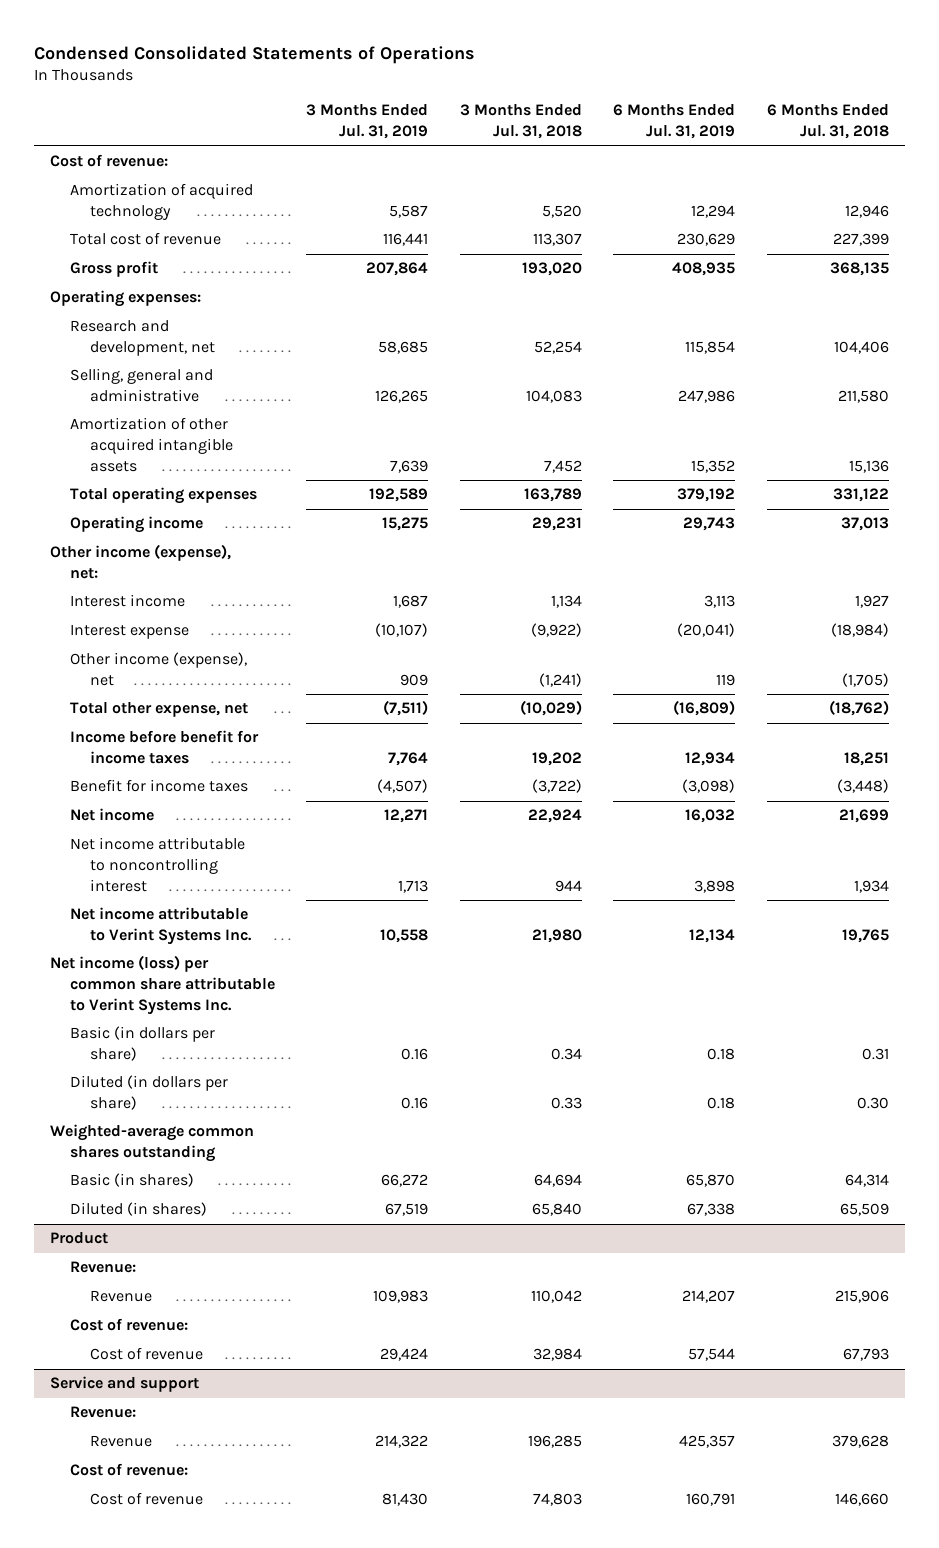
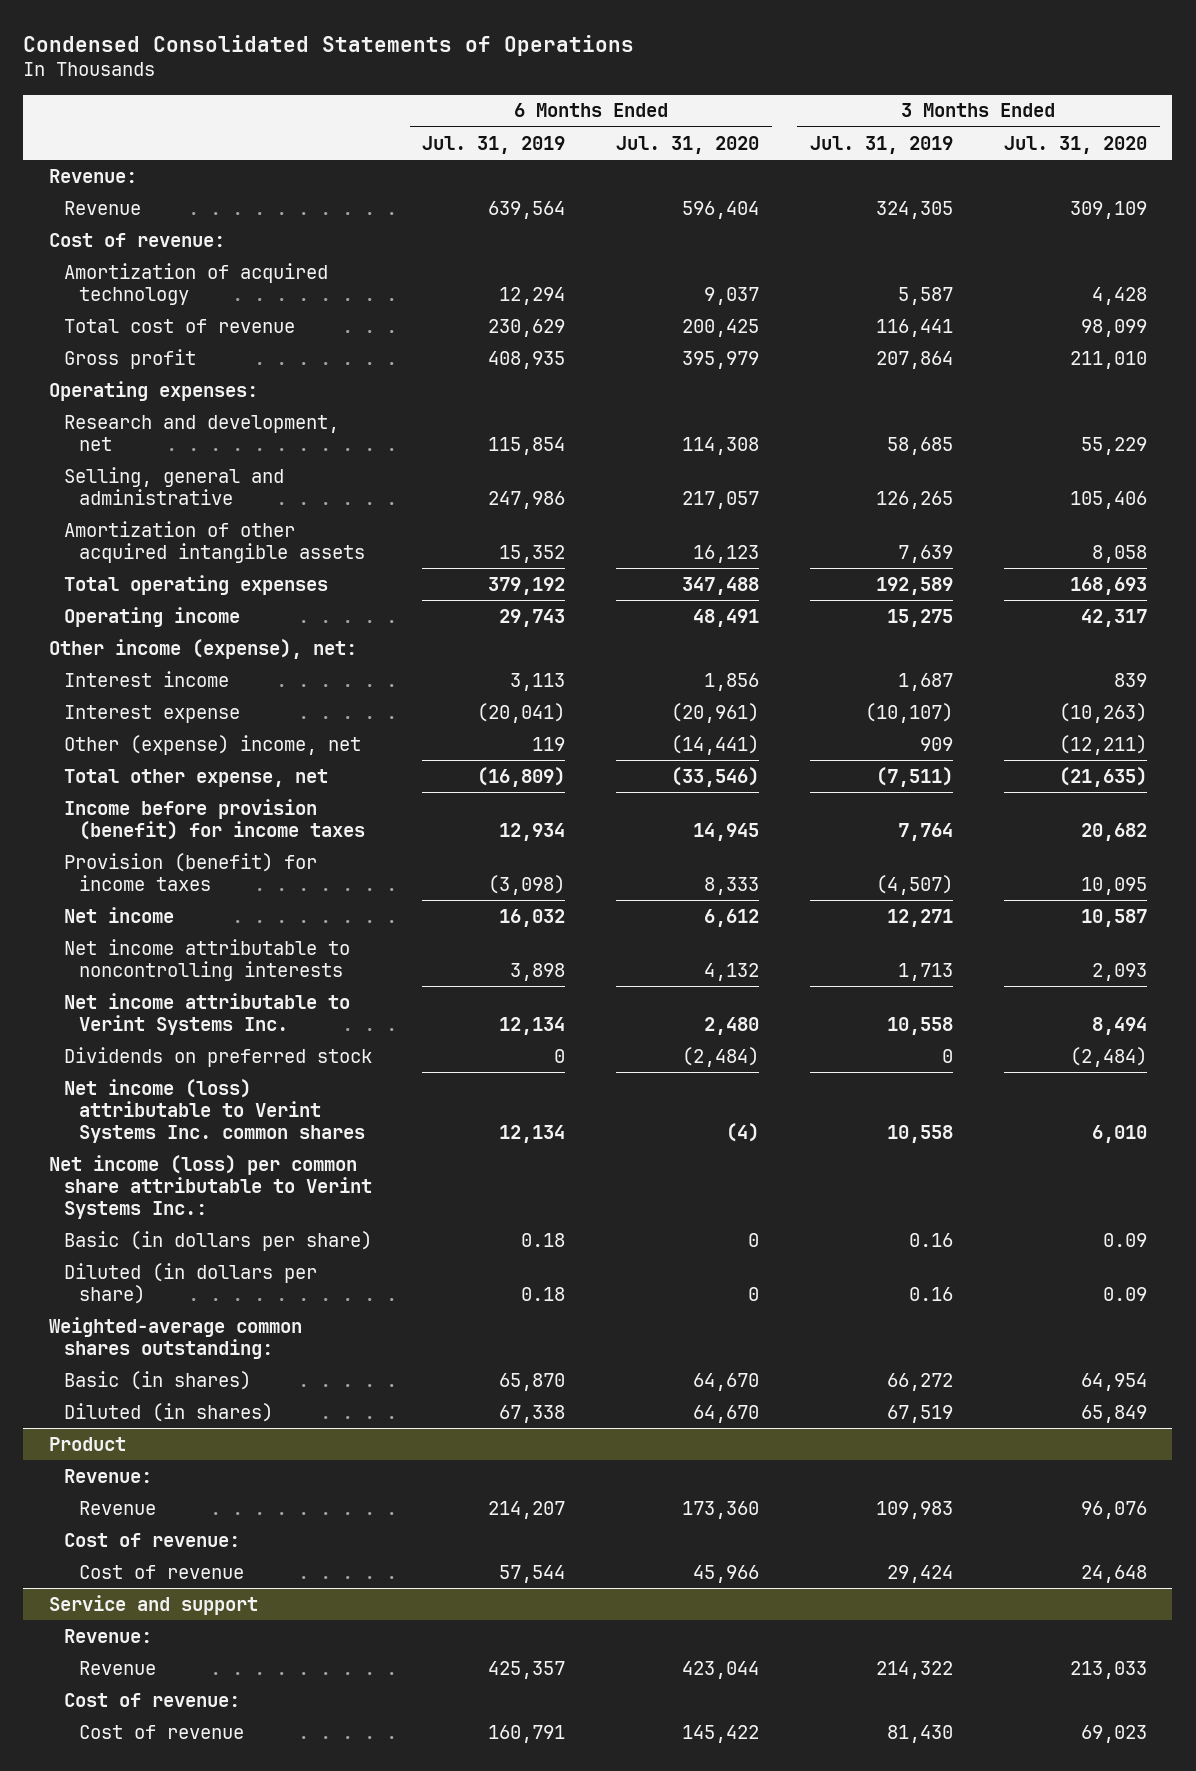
[459,104,582,140] 3 Months Ended Jul. 31, 2018 -> none
[767,104,890,140] 6 Months Ended Jul. 31, 2018 -> none
none -> [616,135,760,154] Jul. 31, 2020
none -> [1003,135,1147,154] Jul. 31, 2020
none -> [48,168,137,183] Revenue:
none -> [63,200,141,215] Revenue
[69,652,247,687] Other income (expense), net -> [63,734,361,755] Other (expense) income, net
[69,730,259,765] Income before benefit for income taxes -> [63,798,365,840] Income before provision (benefit) for income taxes
[69,779,248,793] Benefit for income taxes -> [63,852,317,891] Provision (benefit) for income taxes
[69,837,245,892] Net income attributable to noncontrolling interest -> [63,938,350,981] Net income attributable to noncontrolling interests
none -> [63,1046,372,1067] Dividends on preferred stock
none -> [63,1078,365,1143] Net income (loss) attributable to Verint Systems Inc. common shares
[49,955,275,1015] Net income (loss) per common share attributable to Verint Systems Inc. -> [48,1154,372,1219] Net income (loss) per common share attributable to Verint Systems Inc.:
[49,1124,254,1163] Weighted-average common shares outstanding -> [48,1316,302,1359] Weighted-average common shares outstanding:

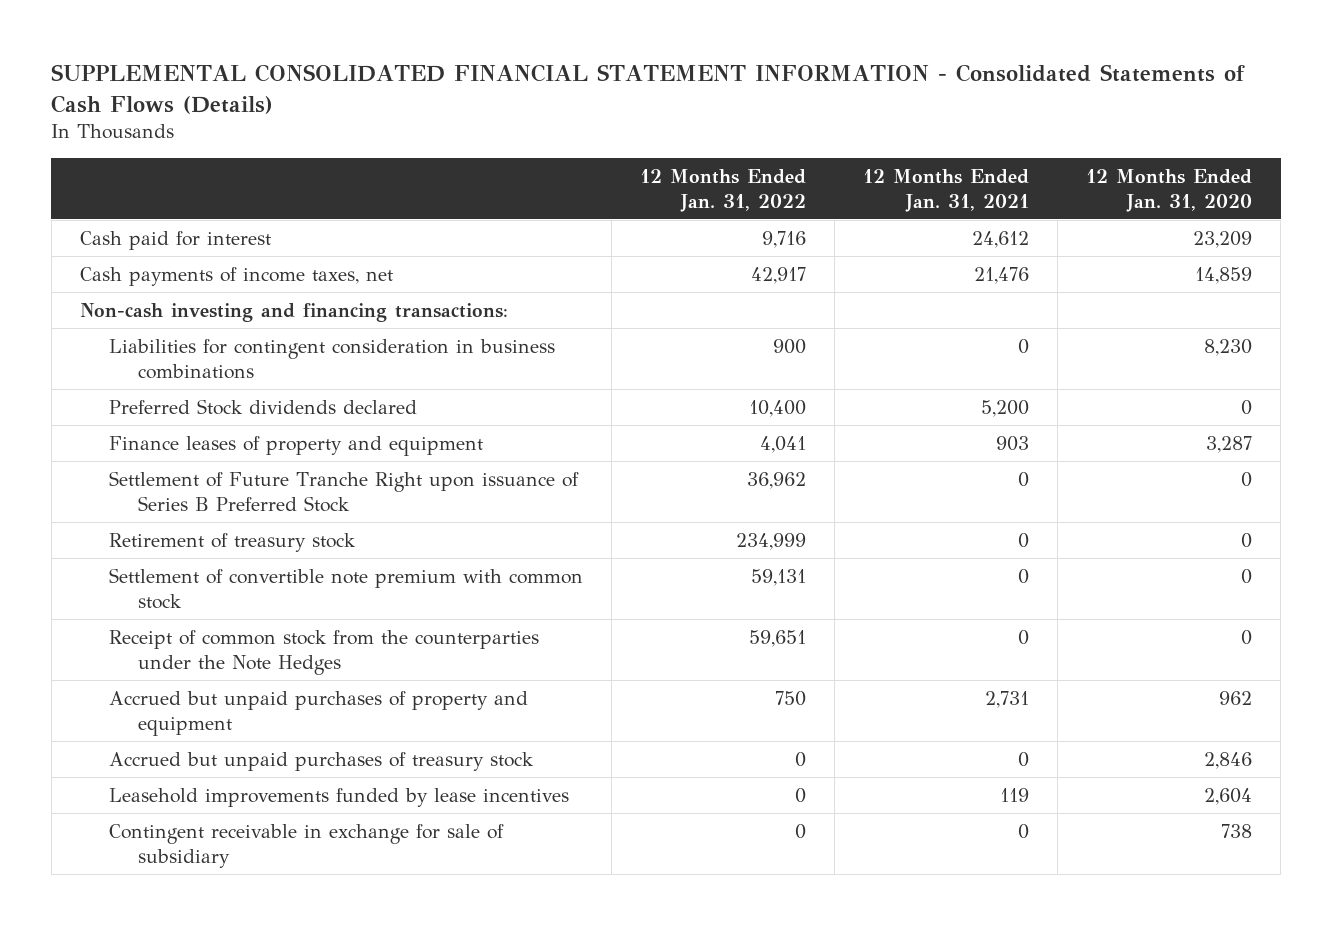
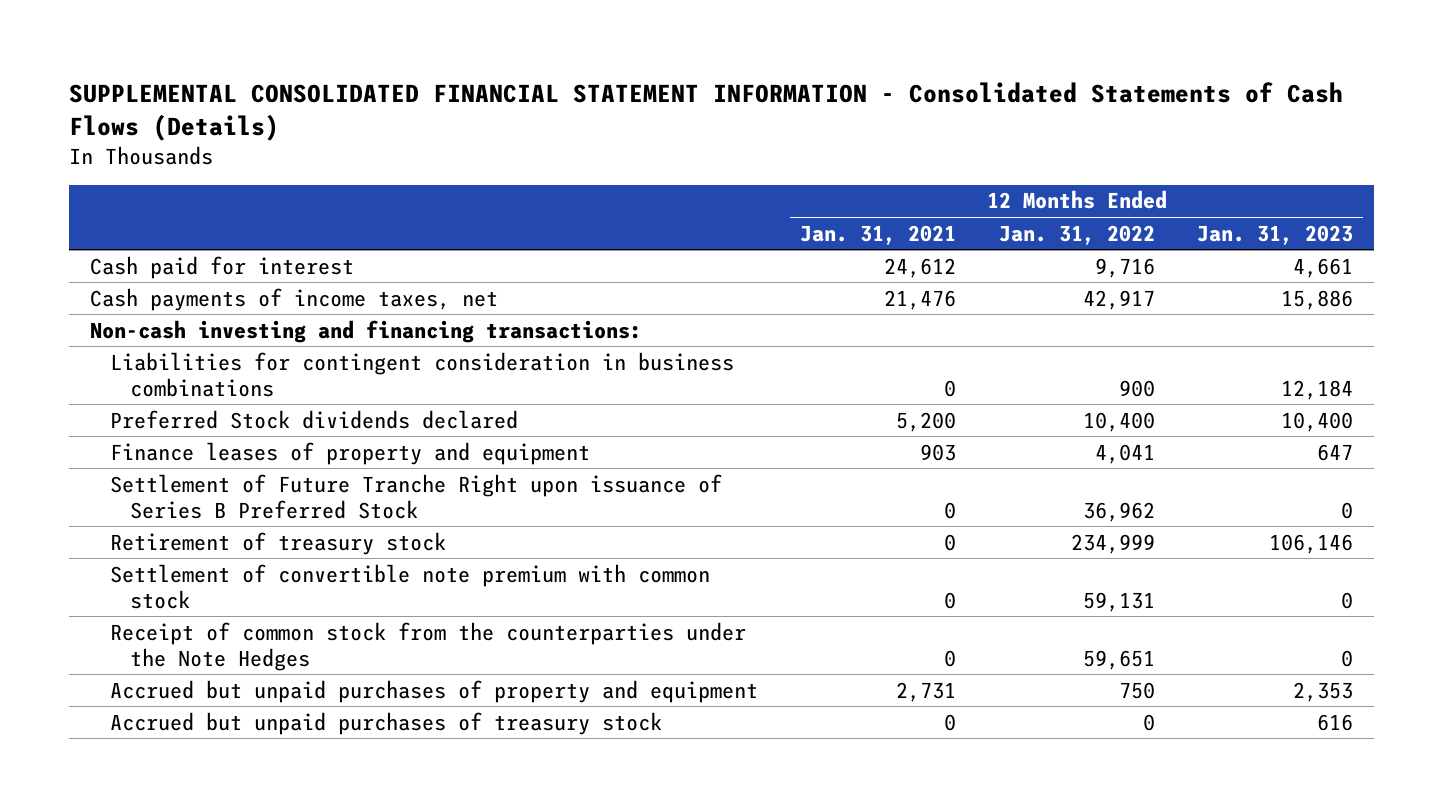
[1086,168,1253,212] 12 Months Ended Jan. 31, 2020 -> none
none -> [1196,224,1353,245] Jan. 31, 2023
[108,787,569,807] Leasehold improvements funded by lease incentives -> none
[108,823,504,868] Contingent receivable in exchange for sale of subsidiary -> none

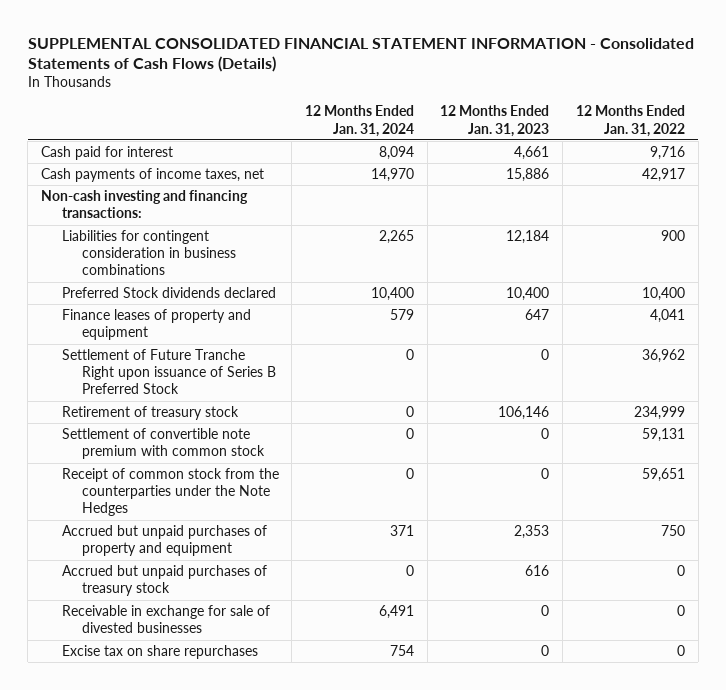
[800,224,957,245] Jan. 31, 2021 -> none
none -> [305,105,415,137] 12 Months Ended Jan. 31, 2024
none -> [61,604,270,634] Receivable in exchange for sale of divested businesses
none -> [61,644,258,659] Excise tax on share repurchases

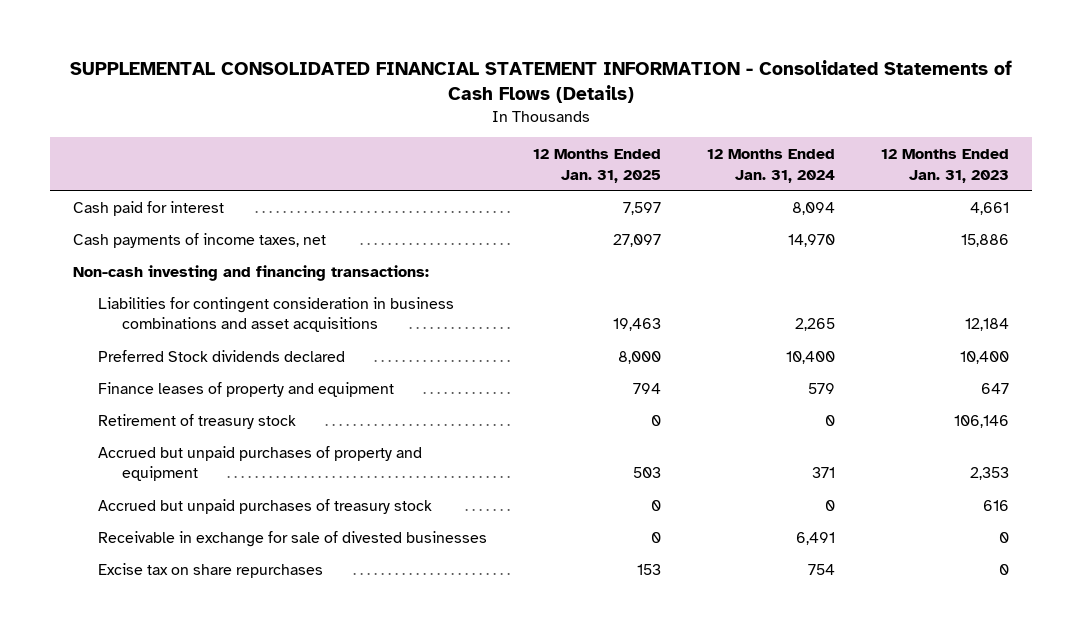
[575,105,685,137] 12 Months Ended Jan. 31, 2022 -> none
none -> [532,149,661,183] 12 Months Ended Jan. 31, 2025
[61,229,237,276] Liabilities for contingent consideration in business combinations -> [97,296,454,333] Liabilities for contingent consideration in business combinations and asset acquisitions
[61,348,277,395] Settlement of Future Tranche Right upon issuance of Series B Preferred Stock -> none
[61,427,266,460] Settlement of convertible note premium with common stock -> none
[61,467,279,517] Receipt of common stock from the counterparties under the Note Hedges -> none

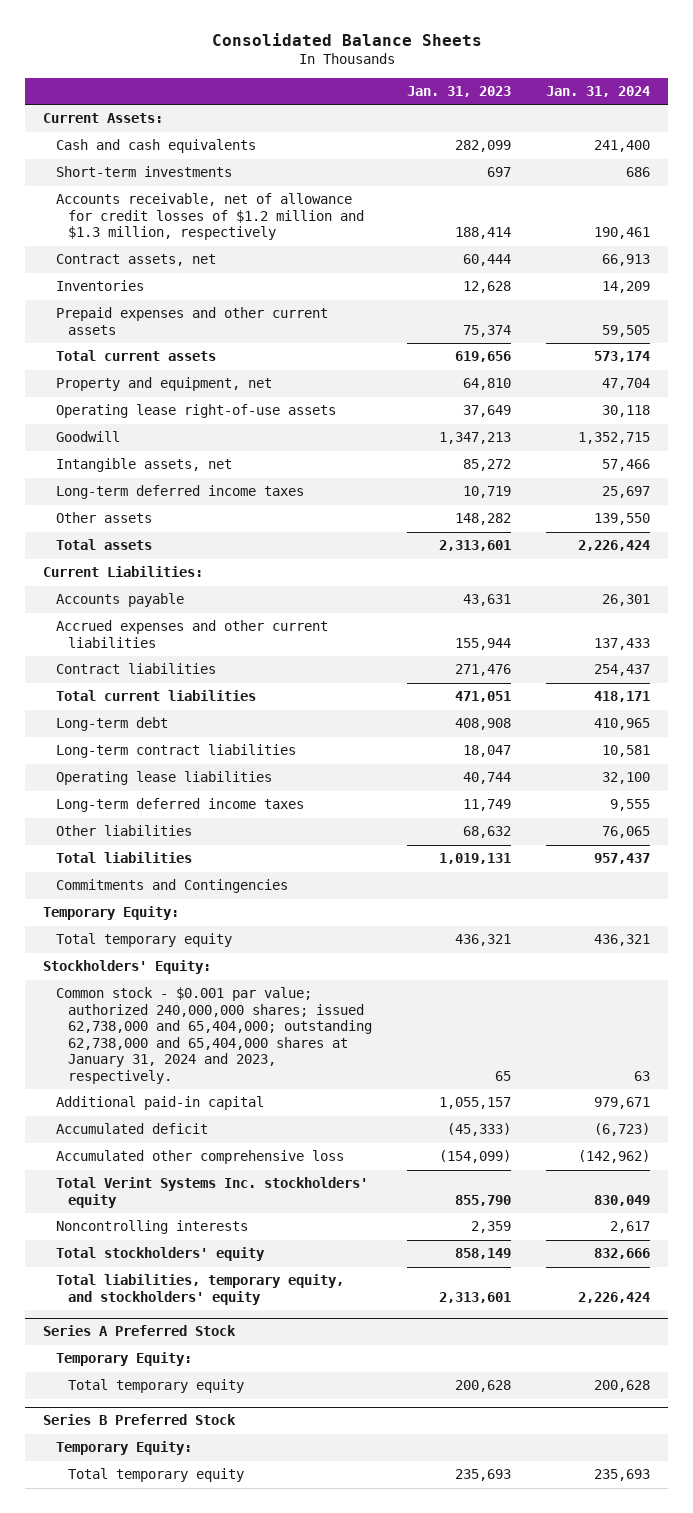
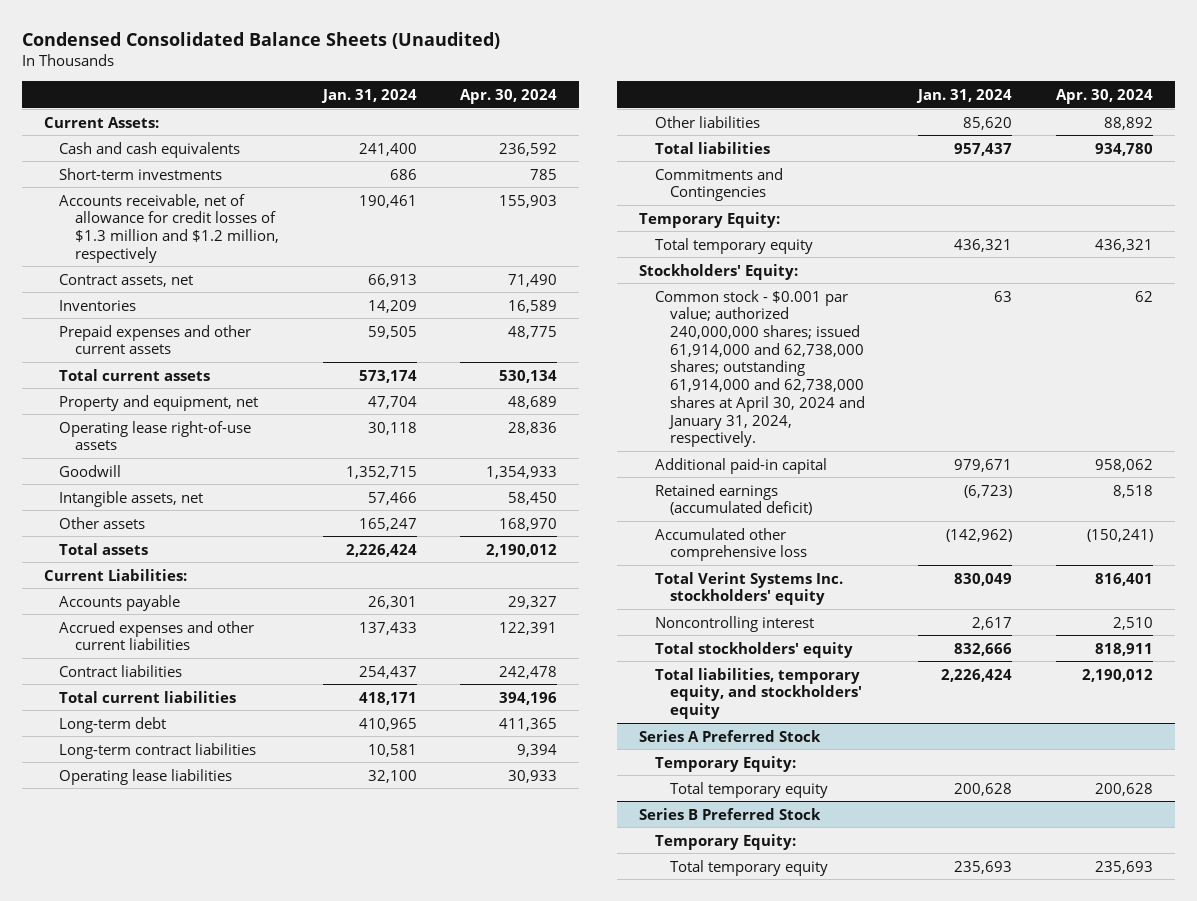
[211,33,482,47] Consolidated Balance Sheets -> [21,31,500,49] Condensed Consolidated Balance Sheets (Unaudited)
[407,85,512,97] Jan. 31, 2023 -> none
none -> [460,88,558,104] Apr. 30, 2024
[55,193,365,241] Accounts receivable, net of allowance for credit losses of $1.2 million and $1.3 million, respectively -> [59,193,279,263] Accounts receivable, net of allowance for credit losses of $1.3 million and $1.2 million, respectively
[55,485,304,500] Long-term deferred income taxes -> none
[594,513,651,526] 139,550 -> [358,517,417,531] 165,247
[55,798,304,813] Long-term deferred income taxes -> none
[602,826,651,839] 76,065 -> [962,116,1012,130] 85,620
[55,987,373,1084] Common stock - $0.001 par value; authorized 240,000,000 shares; issued 62,738,000 and 65,404,000; outstanding 62,738,000 and 65,404,000 shares at January 31, 2024 and 2023, respectively. -> [654,289,866,448] Common stock - $0.001 par value; authorized 240,000,000 shares; issued 61,914,000 and 62,738,000 shares; outstanding 61,914,000 and 62,738,000 shares at April 30, 2024 and January 31, 2024, respectively.
[55,1123,208,1135] Accumulated deficit -> [654,483,813,516] Retained earnings (accumulated deficit)
[55,1220,248,1235] Noncontrolling interests -> [654,615,814,632] Noncontrolling interest

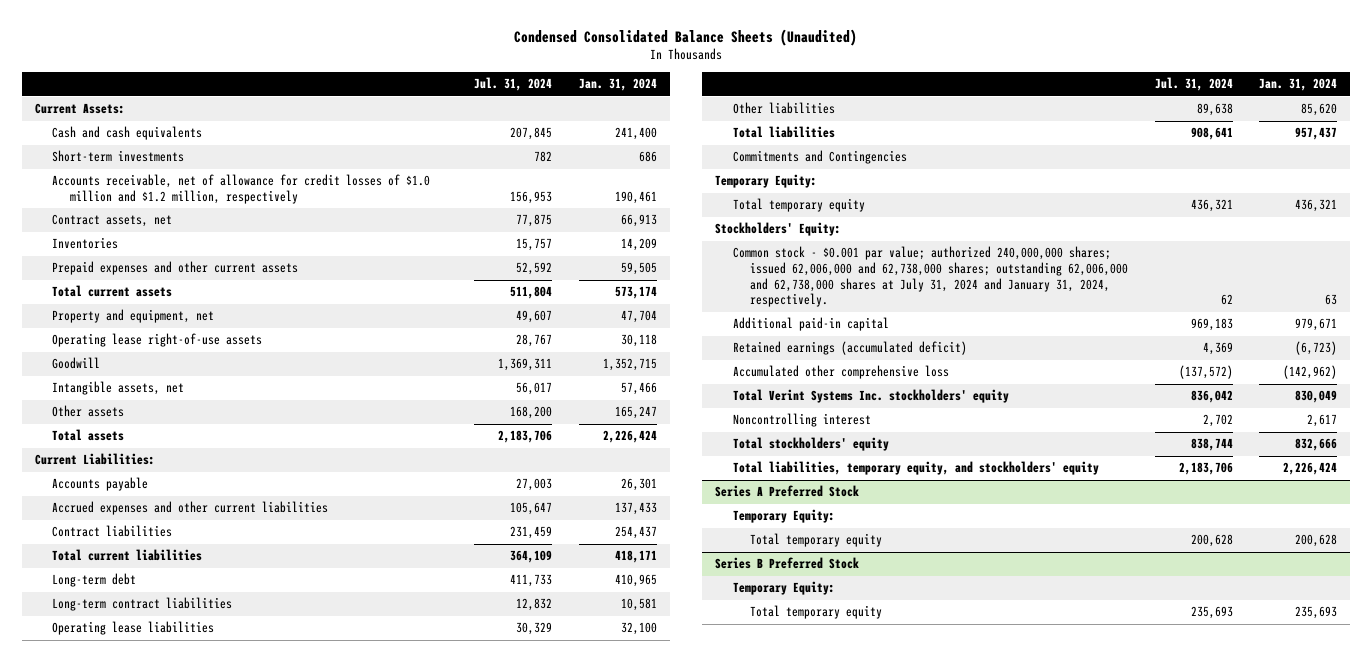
[460,88,558,104] Apr. 30, 2024 -> none
none -> [474,77,553,92] Jul. 31, 2024
[59,193,279,263] Accounts receivable, net of allowance for credit losses of $1.3 million and $1.2 million, respectively -> [52,174,431,205] Accounts receivable, net of allowance for credit losses of $1.0 million and $1.2 million, respectively
[654,289,866,448] Common stock - $0.001 par value; authorized 240,000,000 shares; issued 61,914,000 and 62,738,000 shares; outstanding 61,914,000 and 62,738,000 shares at April 30, 2024 and January 31, 2024, respectively. -> [732,246,1129,308] Common stock - $0.001 par value; authorized 240,000,000 shares; issued 62,006,000 and 62,738,000 shares; outstanding 62,006,000 and 62,738,000 shares at July 31, 2024 and January 31, 2024, respectively.

